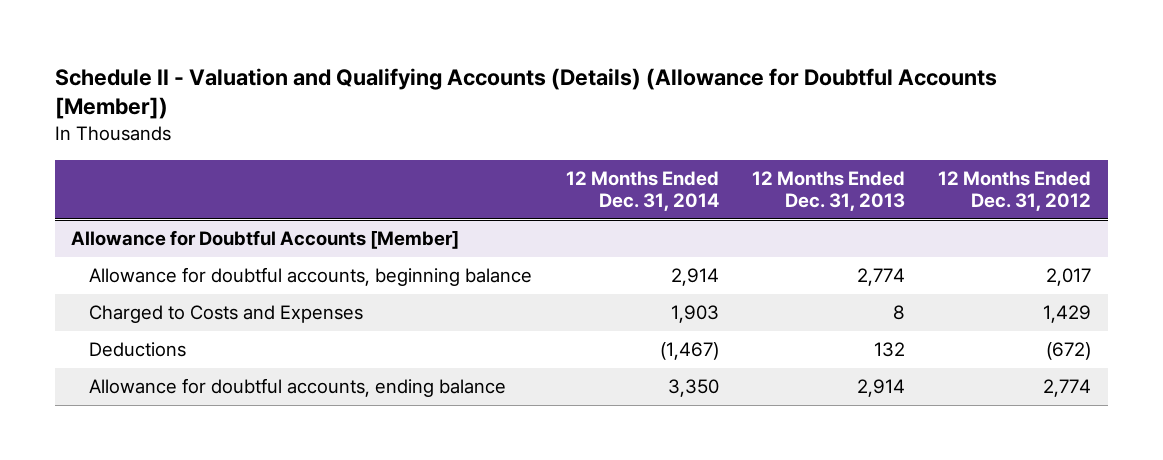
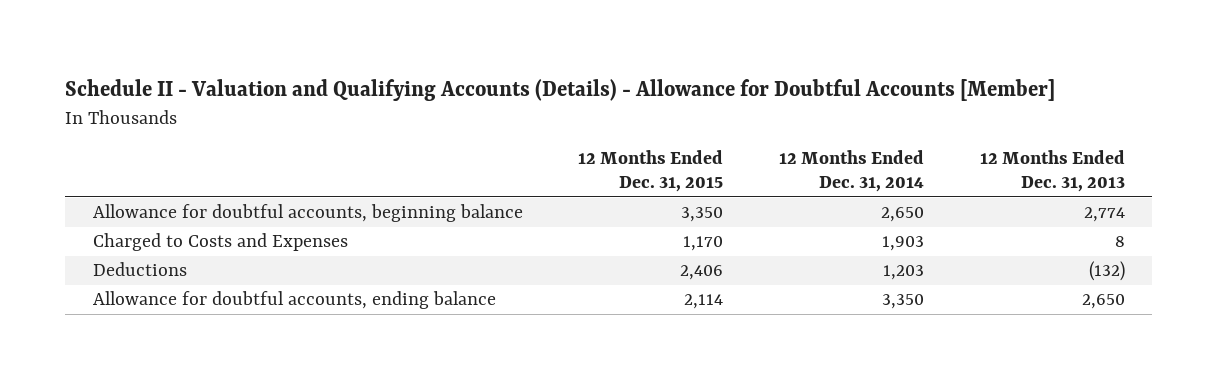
[54,67,997,120] Schedule II - Valuation and Qualifying Accounts (Details) (Allowance for Doubtful Accounts [Member]) -> [64,79,1055,102] Schedule II - Valuation and Qualifying Accounts (Details) - Allowance for Doubtful Accounts [Member]
[938,170,1092,212] 12 Months Ended Dec. 31, 2012 -> none
none -> [578,150,724,193] 12 Months Ended Dec. 31, 2015
[71,230,460,250] Allowance for Doubtful Accounts [Member] -> none
[670,268,719,287] 2,914 -> [880,207,924,223] 2,650
[659,342,719,361] (1,467) -> [882,265,924,281] 1,203
[873,342,905,358] 132 -> [1088,261,1125,282] (132)
[856,379,905,398] 2,914 -> [1081,294,1125,310] 2,650

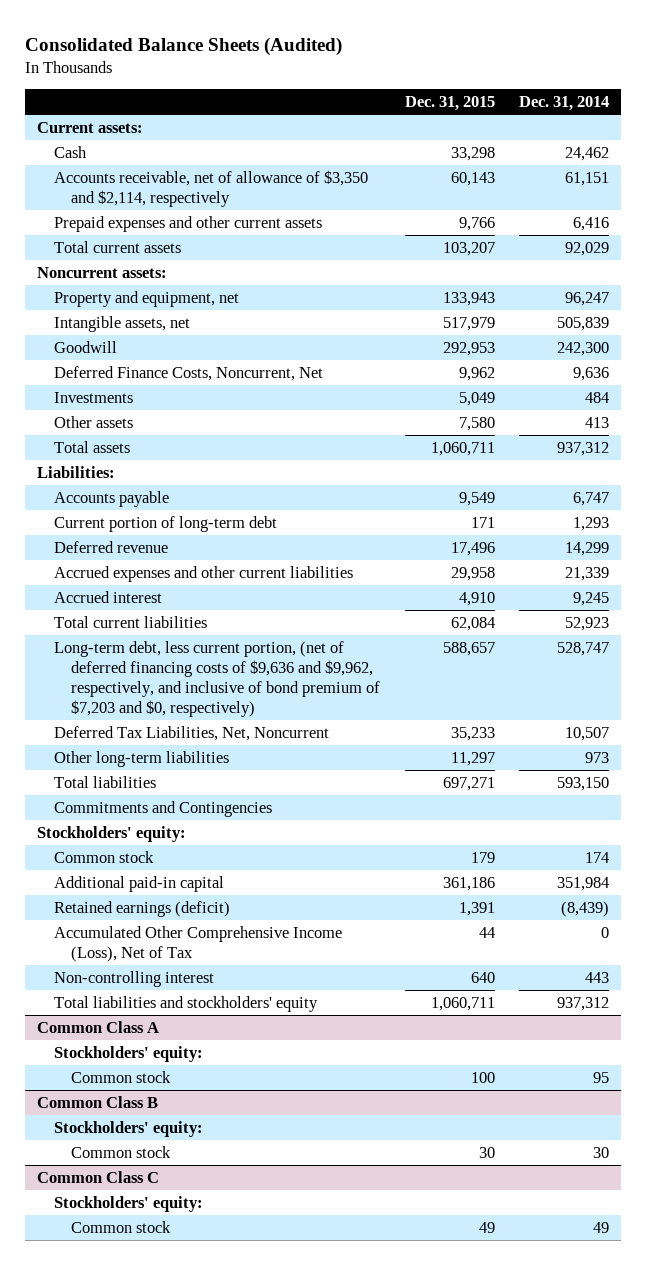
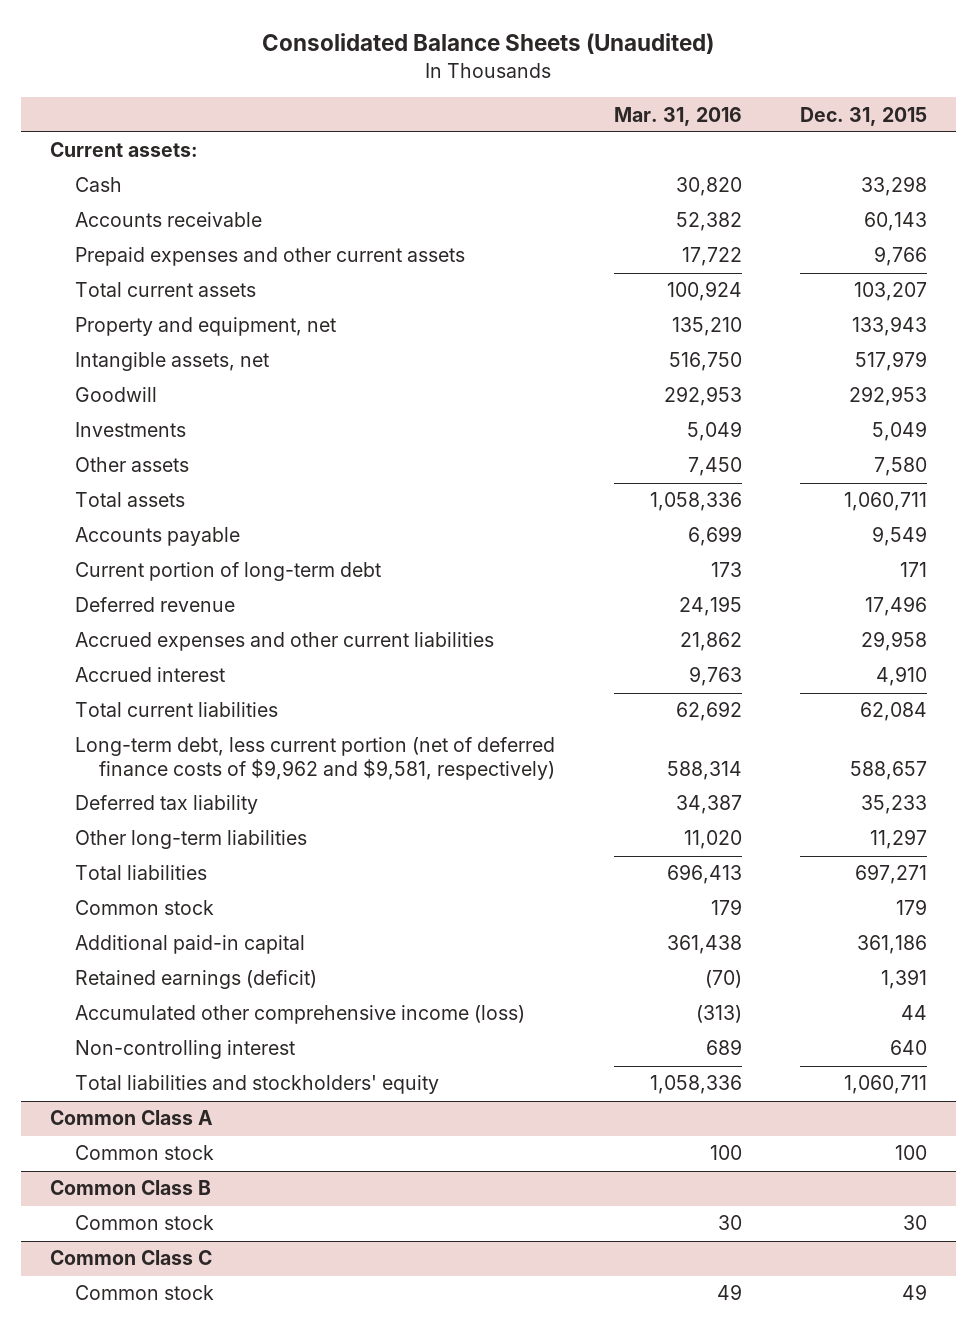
[25,36,343,56] Consolidated Balance Sheets (Audited) -> [262,33,715,55] Consolidated Balance Sheets (Unaudited)
[519,95,610,111] Dec. 31, 2014 -> none
none -> [613,106,742,126] Mar. 31, 2016
[54,169,369,207] Accounts receivable, net of allowance of $3,350 and $2,114, respectively -> [74,212,262,228] Accounts receivable
[37,266,168,278] Noncurrent assets: -> none
[54,365,324,381] Deferred Finance Costs, Noncurrent, Net -> none
[37,465,116,478] Liabilities: -> none
[54,640,381,718] Long-term debt, less current portion, (net of deferred financing costs of $9,636 and $9,962, respectively, and inclusive of bond premium of $7,203 and $0, respectively) -> [74,737,556,781] Long-term debt, less current portion (net of deferred finance costs of $9,962 and $9,581, respectively)
[54,725,330,741] Deferred Tax Liabilities, Net, Noncurrent -> [74,795,258,815] Deferred tax liability
[54,800,273,817] Commitments and Contingencies -> none
[37,825,187,842] Stockholders' equity: -> none
[54,925,343,962] Accumulated Other Comprehensive Income (Loss), Net of Tax -> [74,1005,525,1025] Accumulated other comprehensive income (loss)
[54,1045,204,1062] Stockholders' equity: -> none
[54,1120,204,1137] Stockholders' equity: -> none
[54,1195,204,1212] Stockholders' equity: -> none

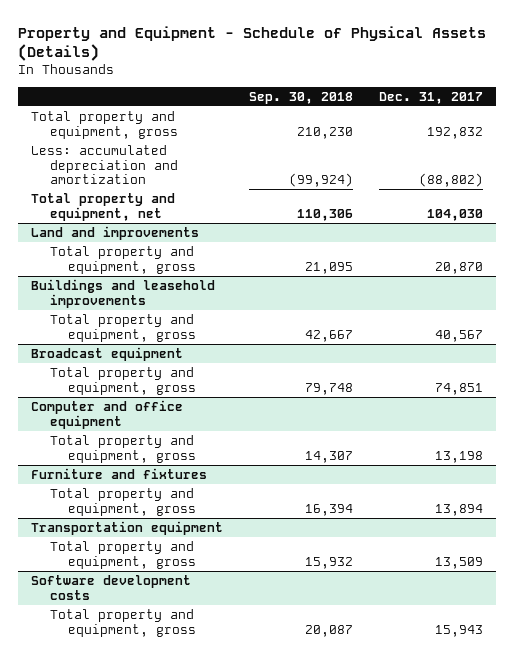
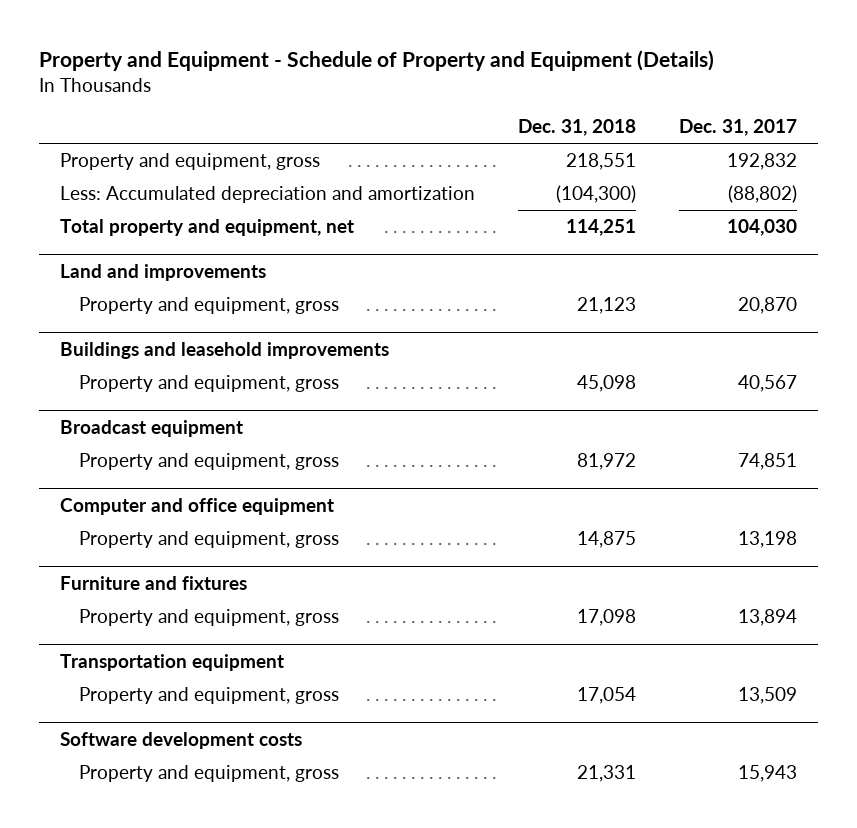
[18,25,487,62] Property and Equipment - Schedule of Physical Assets (Details) -> [38,50,714,72] Property and Equipment - Schedule of Property and Equipment (Details)
[249,91,354,104] Sep. 30, 2018 -> none
none -> [517,119,636,137] Dec. 31, 2018
[31,110,178,139] Total property and equipment, gross -> [60,153,321,171] Property and equipment, gross
[31,144,178,185] Less: accumulated depreciation and amortization -> [60,186,476,204] Less: Accumulated depreciation and amortization
[49,245,197,274] Total property and equipment, gross -> [79,297,340,315] Property and equipment, gross
[49,313,197,342] Total property and equipment, gross -> [79,375,340,393] Property and equipment, gross
[49,366,197,395] Total property and equipment, gross -> [79,453,340,471] Property and equipment, gross
[49,434,197,463] Total property and equipment, gross -> [79,531,340,549] Property and equipment, gross
[49,487,197,516] Total property and equipment, gross -> [79,609,340,627] Property and equipment, gross
[49,540,197,569] Total property and equipment, gross -> [79,687,340,705] Property and equipment, gross
[49,608,197,637] Total property and equipment, gross -> [79,765,340,783] Property and equipment, gross

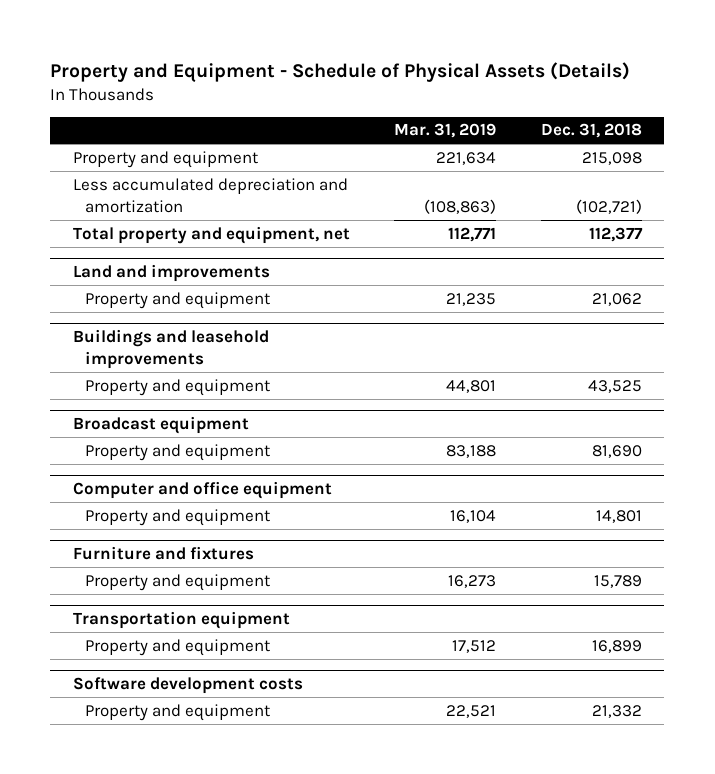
[38,50,714,72] Property and Equipment - Schedule of Property and Equipment (Details) -> [50,61,631,82] Property and Equipment - Schedule of Physical Assets (Details)
[678,119,797,137] Dec. 31, 2017 -> none
none -> [394,123,497,139] Mar. 31, 2019
[60,153,321,171] Property and equipment, gross -> [72,150,258,168] Property and equipment
[565,153,636,171] 218,551 -> [581,151,642,165] 215,098
[60,186,476,204] Less: Accumulated depreciation and amortization -> [72,177,348,213] Less accumulated depreciation and amortization
[555,185,636,204] (104,300) -> [575,198,642,214] (102,721)
[565,219,636,237] 114,251 -> [588,226,643,242] 112,377
[79,297,340,315] Property and equipment, gross -> [84,291,270,309] Property and equipment
[576,297,636,315] 21,123 -> [591,292,642,306] 21,062
[79,375,340,393] Property and equipment, gross -> [84,378,270,396] Property and equipment
[576,375,636,393] 45,098 -> [587,379,642,393] 43,525
[79,453,340,471] Property and equipment, gross -> [84,443,270,461] Property and equipment
[576,453,636,471] 81,972 -> [591,444,642,458] 81,690
[79,531,340,549] Property and equipment, gross -> [84,508,270,526] Property and equipment
[576,531,636,549] 14,875 -> [595,509,642,523] 14,801
[79,609,340,627] Property and equipment, gross -> [84,573,270,591] Property and equipment
[576,609,636,627] 17,098 -> [593,574,642,588] 15,789
[79,687,340,705] Property and equipment, gross -> [84,638,270,656] Property and equipment
[576,687,636,705] 17,054 -> [591,639,642,653] 16,899
[79,765,340,783] Property and equipment, gross -> [84,703,270,721] Property and equipment
[576,765,636,783] 21,331 -> [591,704,642,718] 21,332

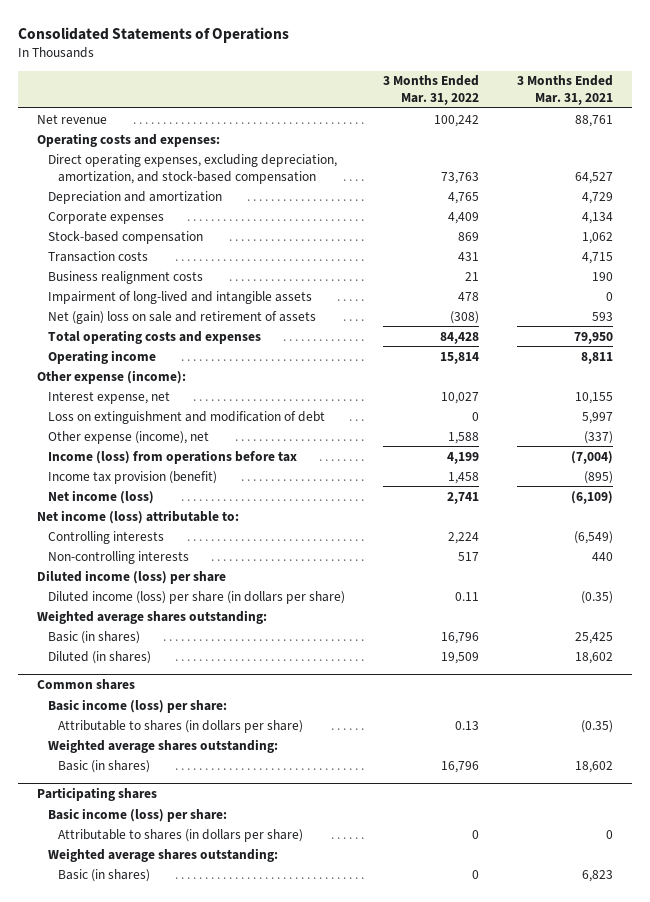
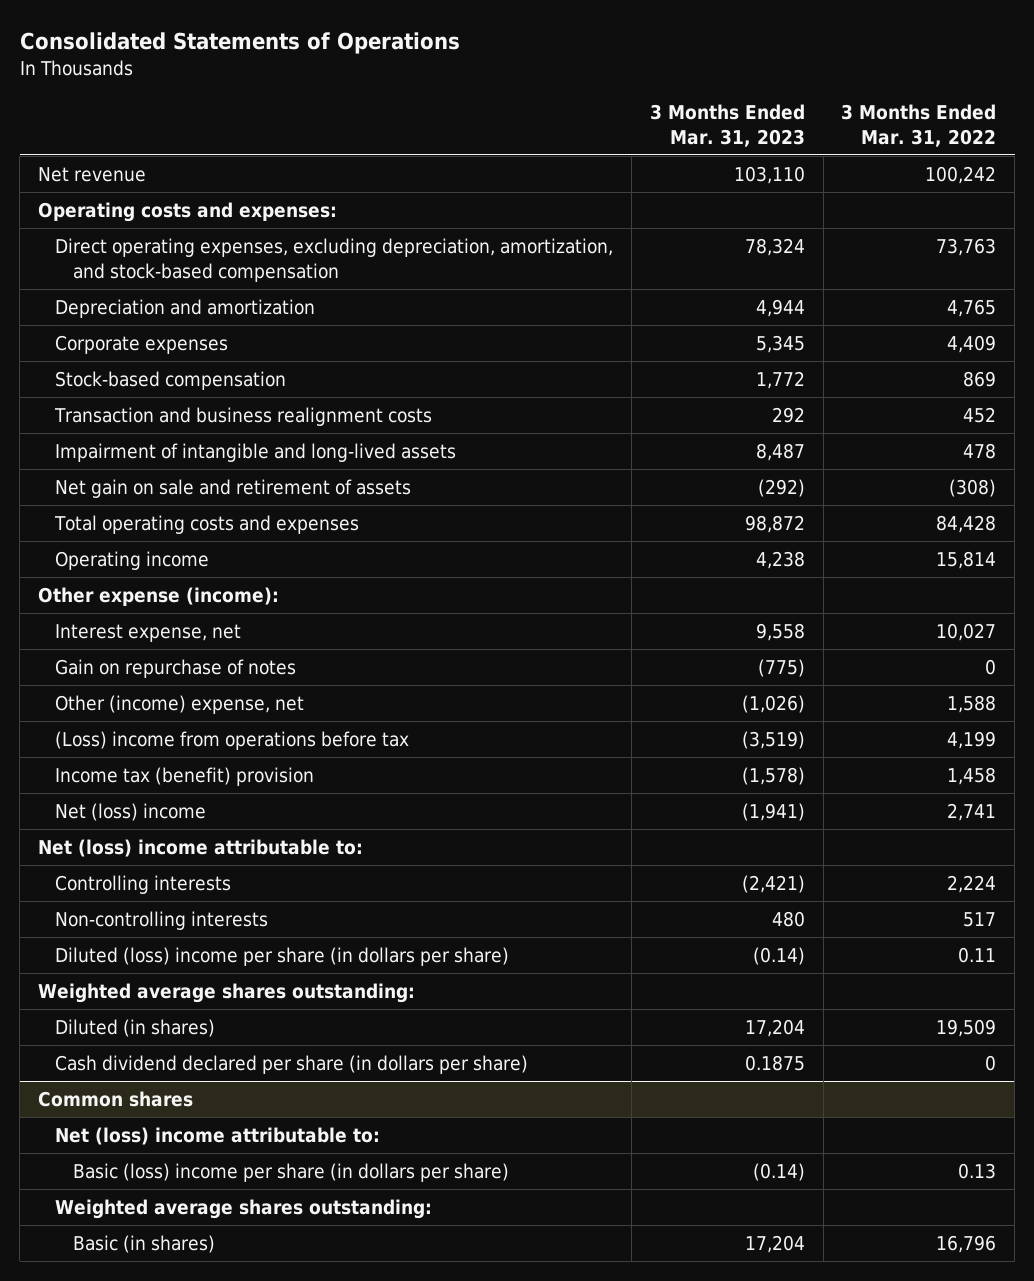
[516,75,613,106] 3 Months Ended Mar. 31, 2021 -> none
none -> [649,104,805,147] 3 Months Ended Mar. 31, 2023
[47,270,203,284] Business realignment costs -> none
[47,250,148,262] Transaction costs -> [54,406,433,426] Transaction and business realignment costs
[457,251,479,261] 431 -> [963,406,997,423] 452
[47,290,312,304] Impairment of long-lived and intangible assets -> [55,442,457,462] Impairment of intangible and long-lived assets
[47,310,316,324] Net (gain) loss on sale and retirement of assets -> [55,478,412,498] Net gain on sale and retirement of assets
[47,410,325,424] Loss on extinguishment and modification of debt -> [55,658,297,678] Gain on repurchase of notes
[47,430,209,444] Other expense (income), net -> [55,694,305,714] Other (income) expense, net
[47,449,297,464] Income (loss) from operations before tax -> [55,730,410,750] (Loss) income from operations before tax
[47,470,217,484] Income tax provision (benefit) -> [55,766,315,786] Income tax (benefit) provision
[47,489,154,504] Net income (loss) -> [55,802,207,821] Net (loss) income
[36,509,239,524] Net income (loss) attributable to: -> [37,838,363,857] Net (loss) income attributable to:
[36,569,226,584] Diluted income (loss) per share -> none
[47,590,345,604] Diluted income (loss) per share (in dollars per share) -> [55,946,510,966] Diluted (loss) income per share (in dollars per share)
[47,630,140,644] Basic (in shares) -> none
none -> [55,1054,529,1074] Cash dividend declared per share (in dollars per share)
[47,698,227,713] Basic income (loss) per share: -> none
none -> [55,1126,381,1145] Net (loss) income attributable to:
[58,719,304,733] Attributable to shares (in dollars per share) -> [72,1162,509,1182] Basic (loss) income per share (in dollars per share)
[36,787,157,802] Participating shares -> none
[47,807,227,822] Basic income (loss) per share: -> none
[58,828,304,842] Attributable to shares (in dollars per share) -> none
[47,847,278,862] Weighted average shares outstanding: -> none
[58,868,151,882] Basic (in shares) -> none

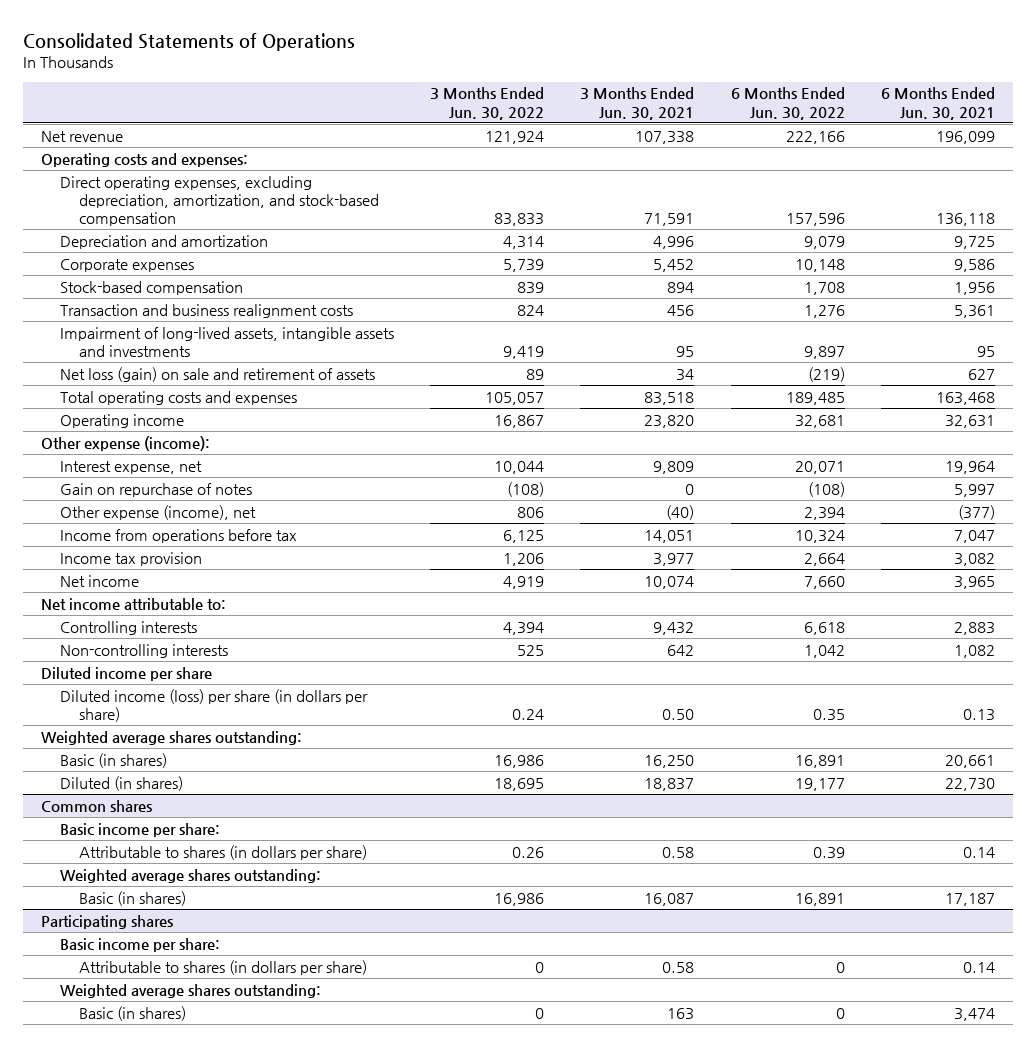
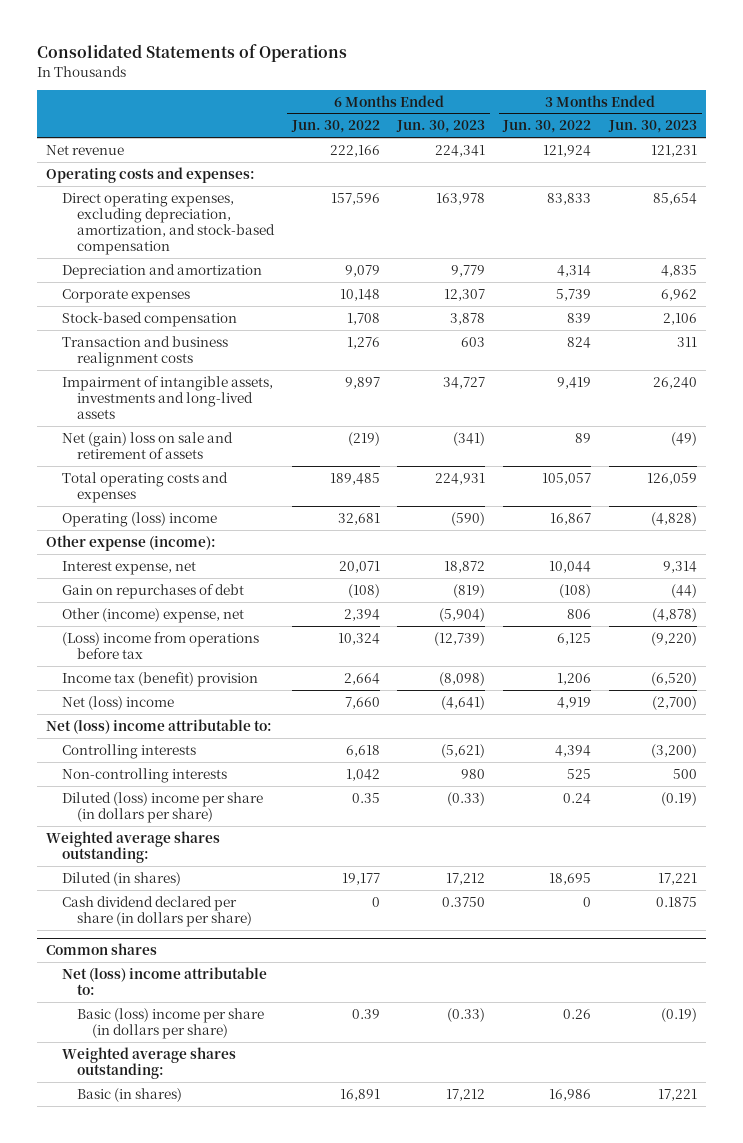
[580,87,695,120] 3 Months Ended Jun. 30, 2021 -> none
[880,87,995,120] 6 Months Ended Jun. 30, 2021 -> none
none -> [396,120,486,134] Jun. 30, 2023
none -> [608,120,698,134] Jun. 30, 2023
[60,326,395,357] Impairment of long-lived assets, intangible assets and investments -> [61,375,273,420] Impairment of intangible assets, investments and long-lived assets
[60,366,376,382] Net loss (gain) on sale and retirement of assets -> [61,431,233,459] Net (gain) loss on sale and retirement of assets
[60,413,185,428] Operating income -> [61,511,217,527] Operating (loss) income
[60,482,253,497] Gain on repurchase of notes -> [61,583,244,599] Gain on repurchases of debt
[60,504,257,520] Other expense (income), net -> [61,607,244,623] Other (income) expense, net
[60,528,298,543] Income from operations before tax -> [61,631,259,659] (Loss) income from operations before tax
[60,551,203,566] Income tax provision -> [61,671,258,687] Income tax (benefit) provision
[60,574,140,587] Net income -> [61,695,174,710] Net (loss) income
[41,597,227,610] Net income attributable to: -> [46,718,273,734] Net (loss) income attributable to:
[41,666,213,681] Diluted income per share -> none
[60,688,369,722] Diluted income (loss) per share (in dollars per share) -> [61,791,263,823] Diluted (loss) income per share (in dollars per share)
[60,752,168,768] Basic (in shares) -> none
none -> [61,895,252,927] Cash dividend declared per share (in dollars per share)
[60,822,221,837] Basic income per share: -> none
none -> [61,966,267,995] Net (loss) income attributable to:
[78,844,367,860] Attributable to shares (in dollars per share) -> [76,1007,264,1039] Basic (loss) income per share (in dollars per share)
[41,914,174,929] Participating shares -> none
[60,937,221,952] Basic income per share: -> none
[78,959,367,975] Attributable to shares (in dollars per share) -> none
[60,983,322,998] Weighted average shares outstanding: -> none
[78,1005,186,1021] Basic (in shares) -> none

